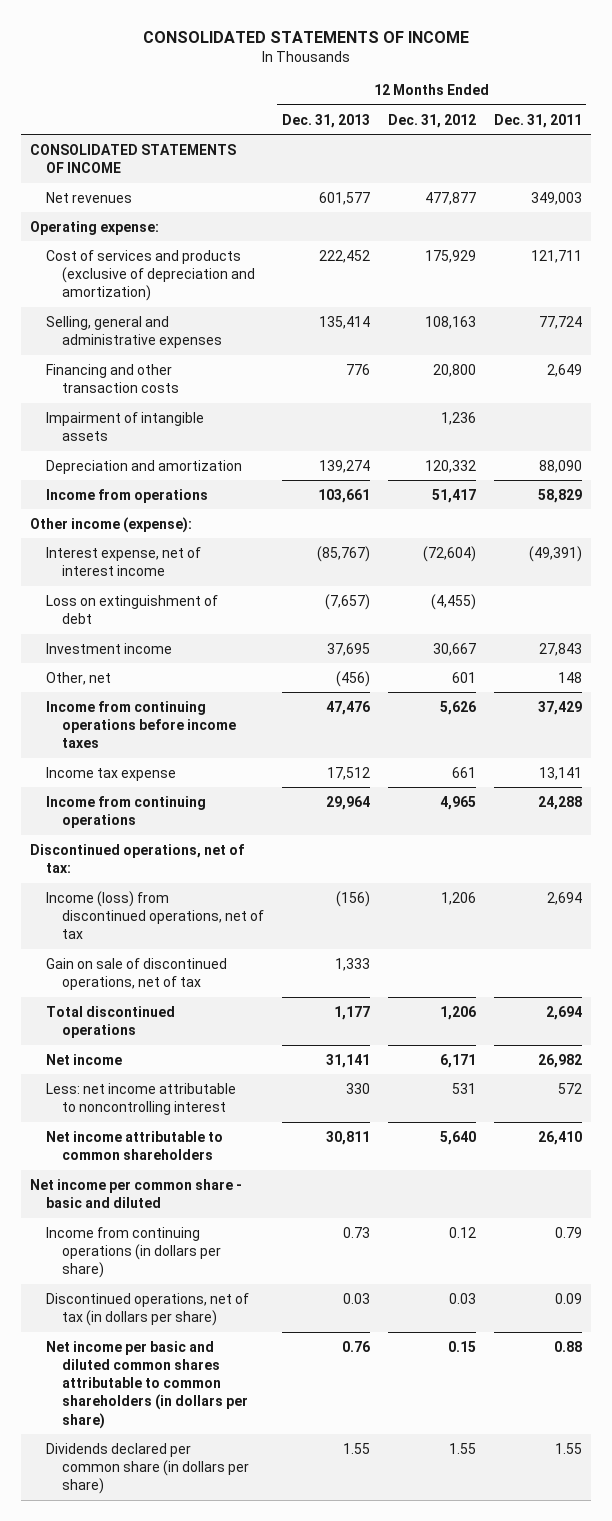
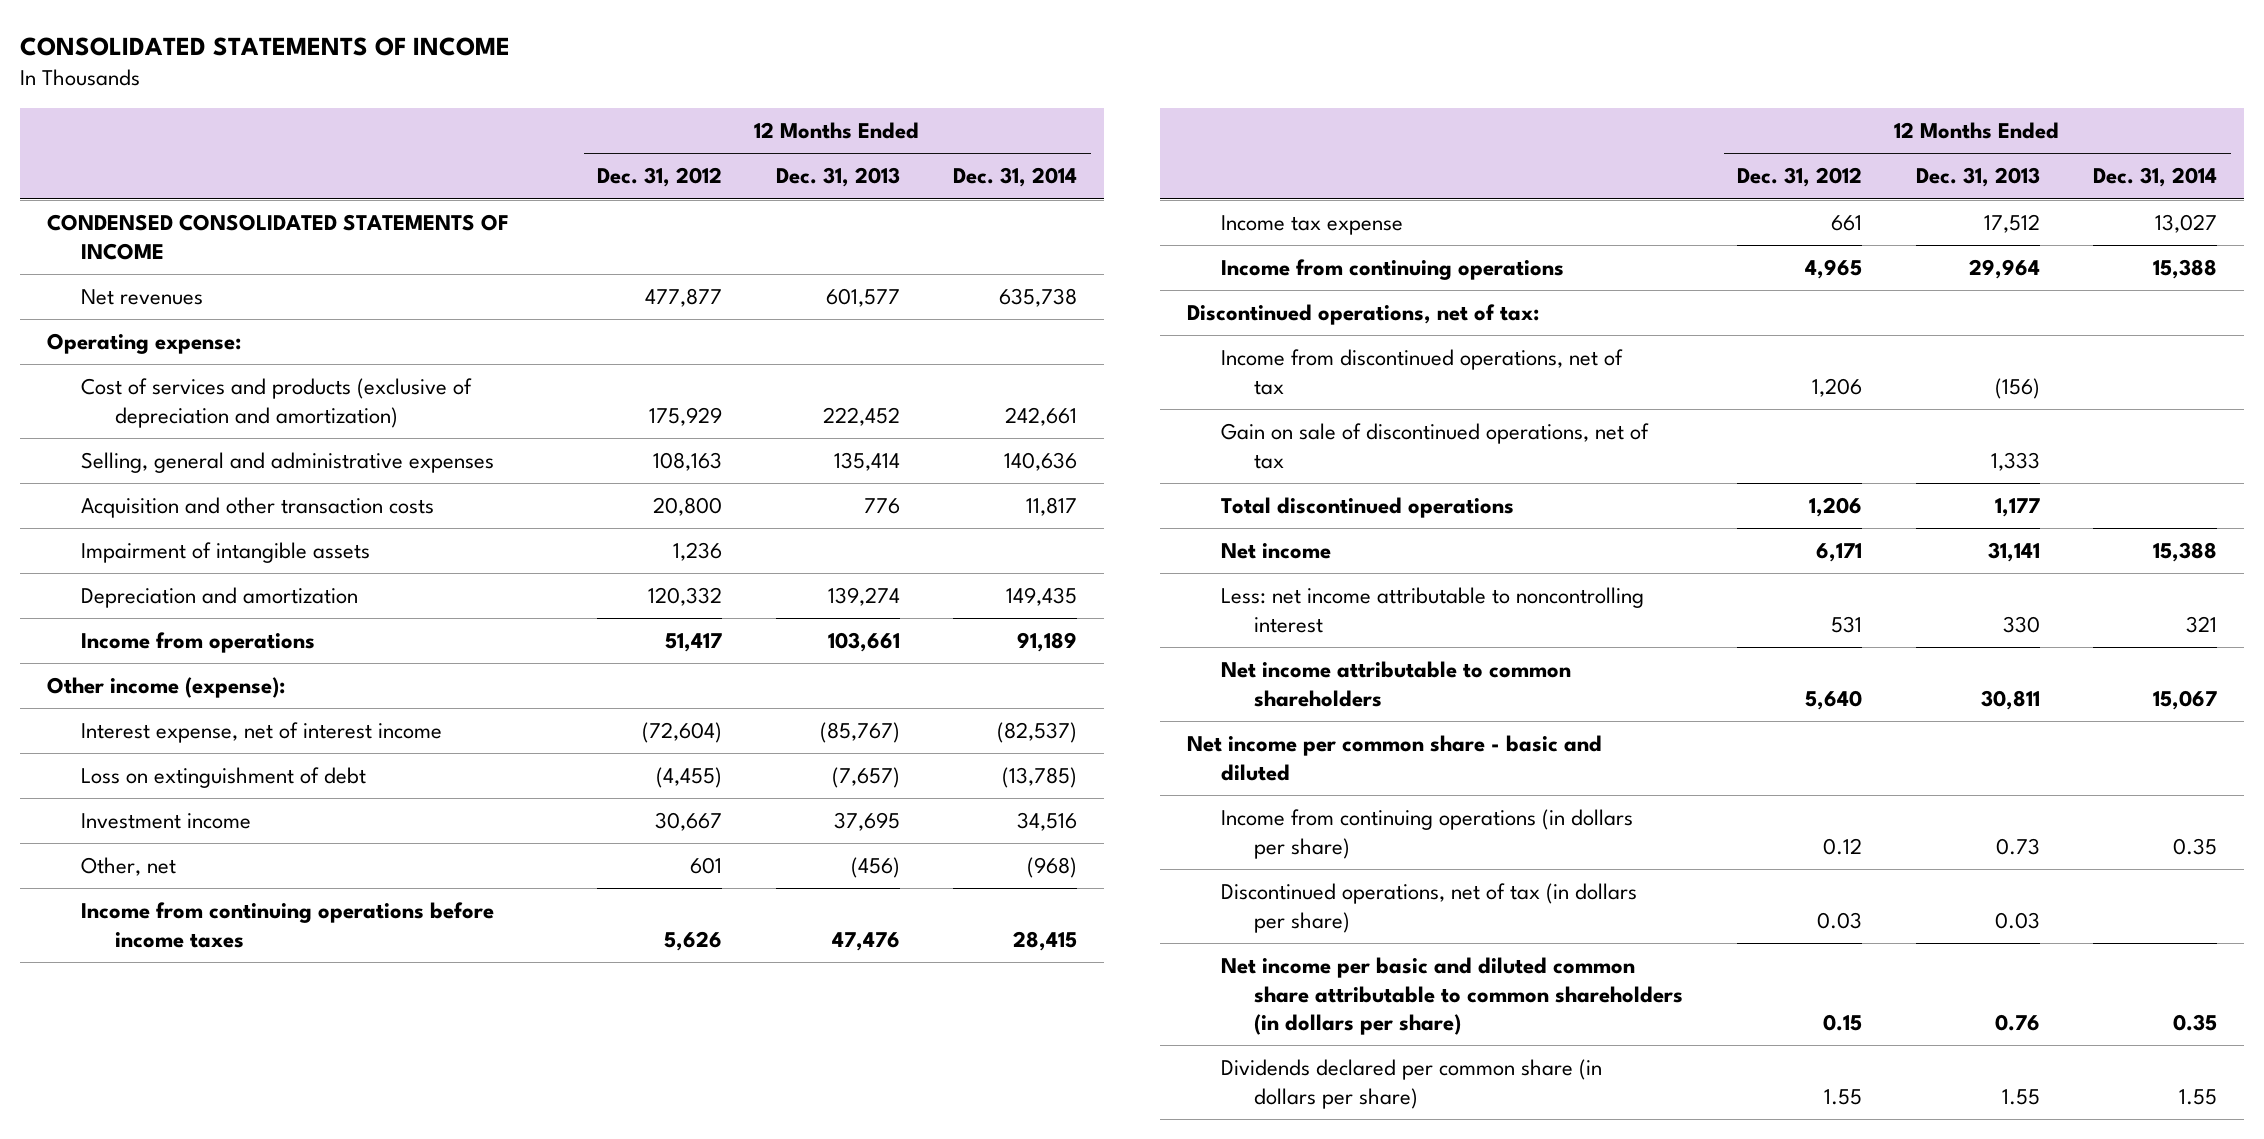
[493,113,582,128] Dec. 31, 2011 -> none
none -> [953,167,1078,188] Dec. 31, 2014
[29,143,236,173] CONSOLIDATED STATEMENTS OF INCOME -> [47,214,510,260] CONDENSED CONSOLIDATED STATEMENTS OF INCOME
[45,363,179,393] Financing and other transaction costs -> [80,497,434,519] Acquisition and other transaction costs
[45,890,264,940] Income (loss) from discontinued operations, net of tax -> [1220,349,1623,395] Income from discontinued operations, net of tax
[45,1340,248,1429] Net income per basic and diluted common shares attributable to common shareholders (in dollars per share) -> [1220,957,1684,1036] Net income per basic and diluted common share attributable to common shareholders (in dollars per share)

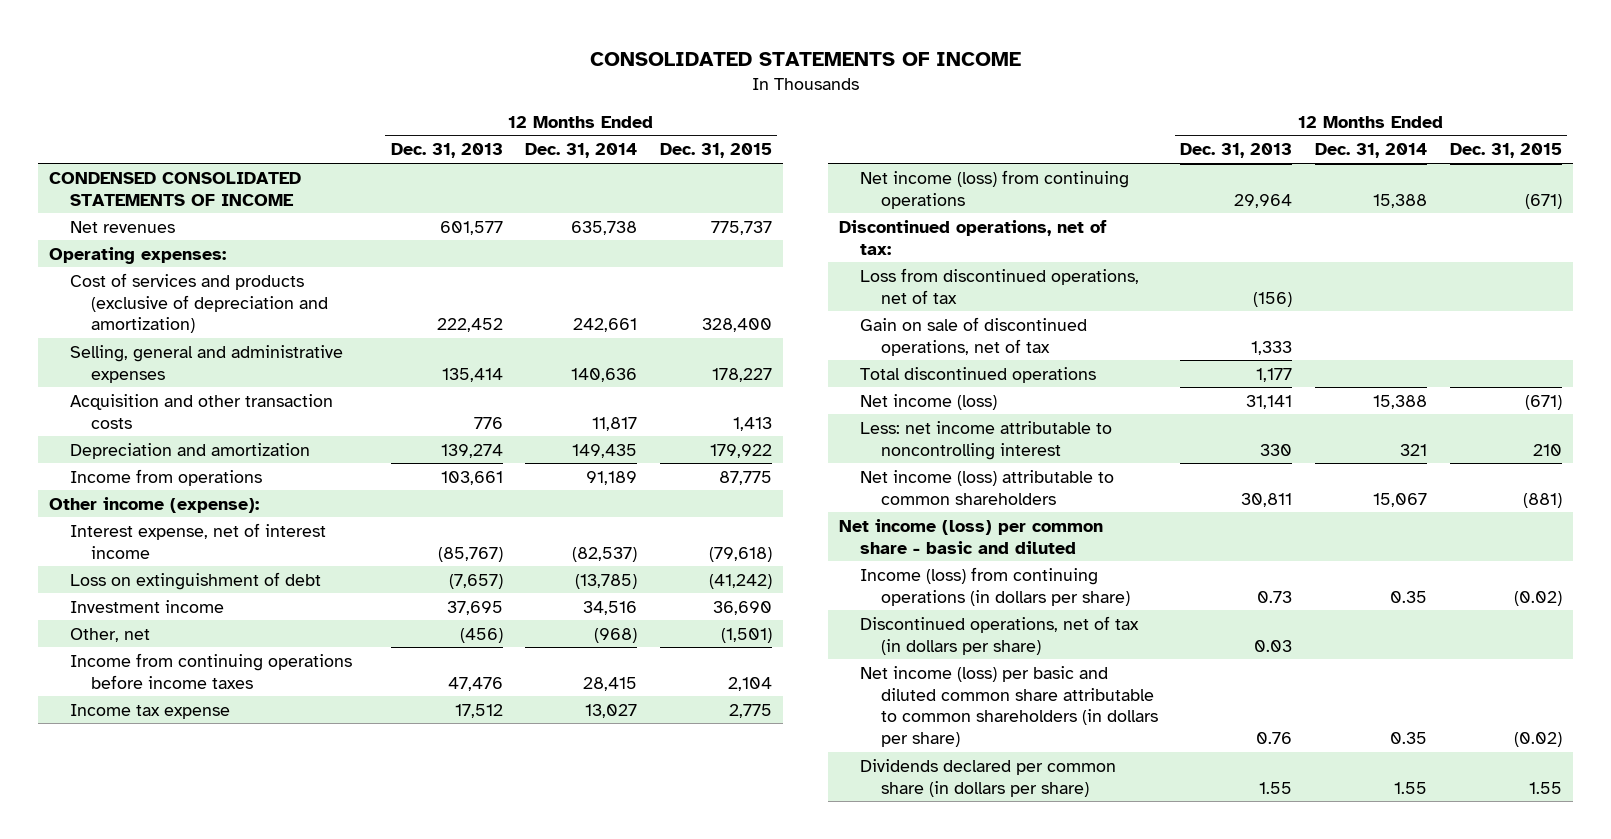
[597,167,723,188] Dec. 31, 2012 -> none
none -> [659,143,772,159] Dec. 31, 2015
[47,333,242,355] Operating expense: -> [49,246,227,264] Operating expenses:
[80,542,370,564] Impairment of intangible assets -> none
[1220,259,1564,281] Income from continuing operations -> [860,169,1130,209] Net income (loss) from continuing operations
[1220,349,1623,395] Income from discontinued operations, net of tax -> [860,267,1140,304] Loss from discontinued operations, net of tax
[1220,543,1331,560] Net income -> [860,393,998,410] Net income (loss)
[1220,661,1571,707] Net income attributable to common shareholders -> [860,469,1115,505] Net income (loss) attributable to common shareholders
[1186,735,1602,781] Net income per common share - basic and diluted -> [839,518,1104,554] Net income (loss) per common share - basic and diluted
[1220,809,1633,859] Income from continuing operations (in dollars per share) -> [860,566,1130,606] Income (loss) from continuing operations (in dollars per share)
[1220,957,1684,1036] Net income per basic and diluted common share attributable to common shareholders (in dollars per share) -> [860,665,1158,748] Net income (loss) per basic and diluted common share attributable to common shareholders (in dollars per share)

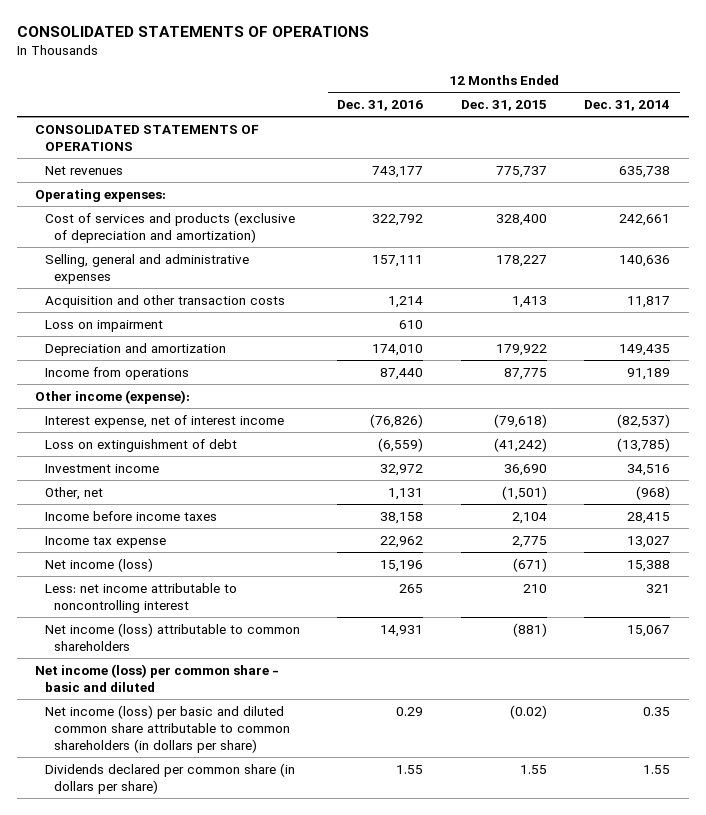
[589,52,1021,67] CONSOLIDATED STATEMENTS OF INCOME -> [16,26,369,38] CONSOLIDATED STATEMENTS OF OPERATIONS
[390,143,503,159] Dec. 31, 2013 -> none
none -> [337,99,424,111] Dec. 31, 2016
[49,171,302,206] CONDENSED CONSOLIDATED STATEMENTS OF INCOME -> [35,124,260,151] CONSOLIDATED STATEMENTS OF OPERATIONS
none -> [44,319,163,332] Loss on impairment
[70,652,353,689] Income from continuing operations before income taxes -> [44,510,217,521] Income before income taxes
[860,169,1130,209] Net income (loss) from continuing operations -> none
[839,219,1108,255] Discontinued operations, net of tax: -> none
[860,267,1140,304] Loss from discontinued operations, net of tax -> none
[860,316,1088,356] Gain on sale of discontinued operations, net of tax -> none
[860,366,1097,383] Total discontinued operations -> none
[860,566,1130,606] Income (loss) from continuing operations (in dollars per share) -> none
[860,615,1140,655] Discontinued operations, net of tax (in dollars per share) -> none

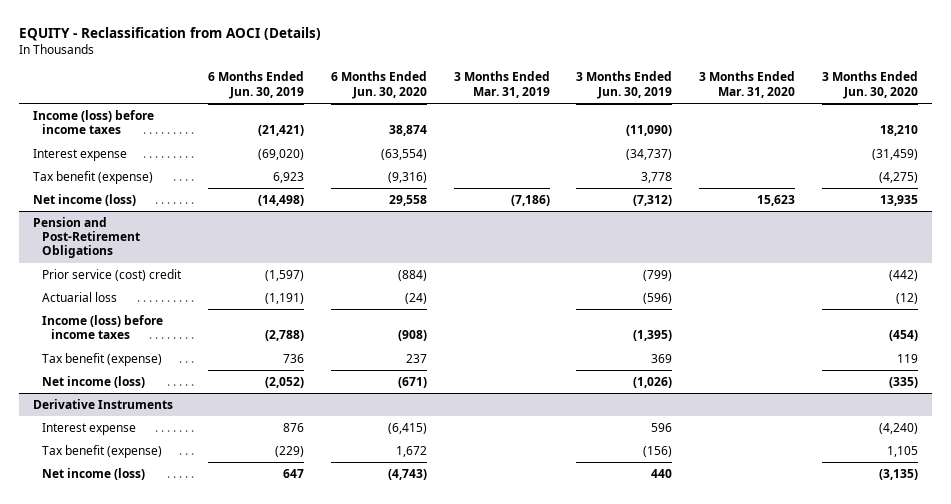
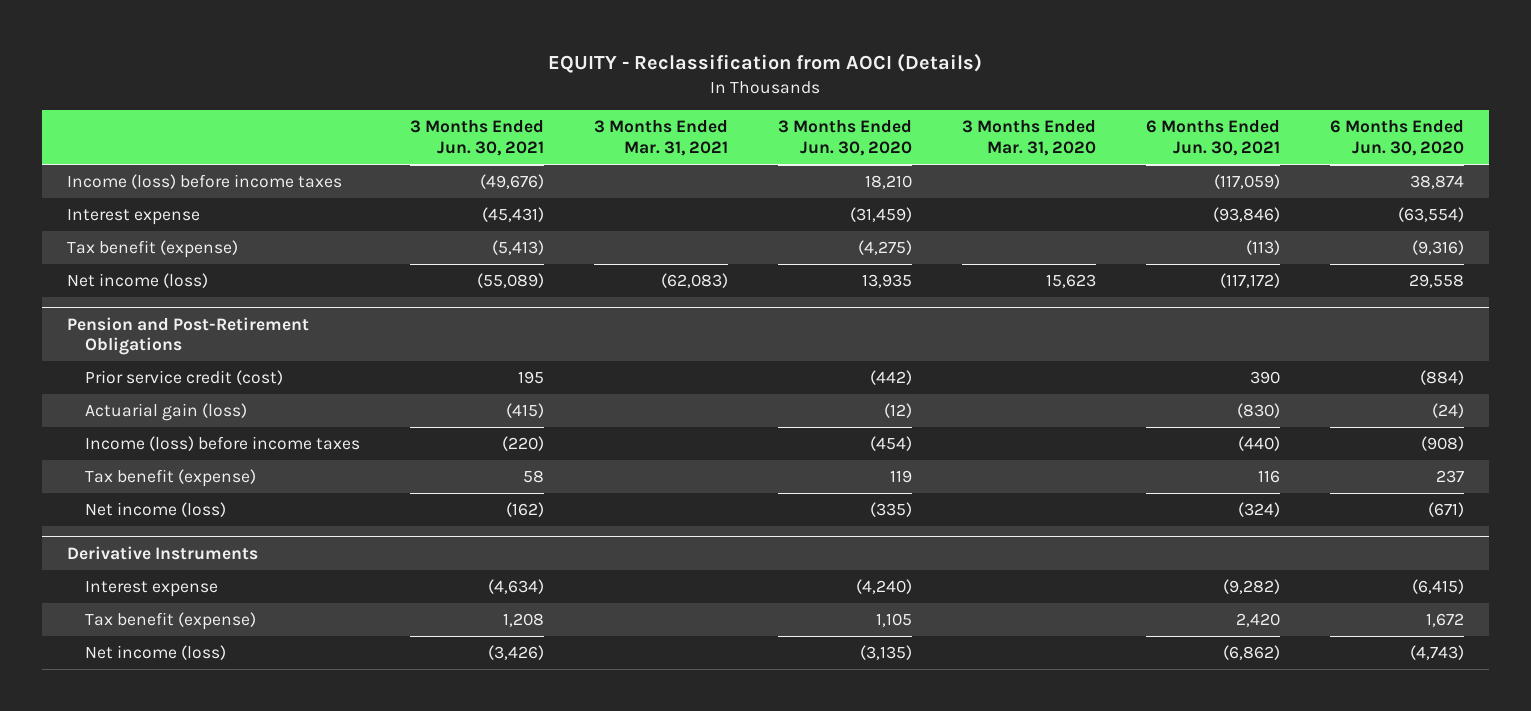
[207,71,304,99] 6 Months Ended Jun. 30, 2019 -> none
[453,71,550,98] 3 Months Ended Mar. 31, 2019 -> none
[576,71,673,99] 3 Months Ended Jun. 30, 2019 -> none
none -> [410,120,545,157] 3 Months Ended Jun. 30, 2021
none -> [594,120,729,157] 3 Months Ended Mar. 31, 2021
none -> [1146,120,1281,157] 6 Months Ended Jun. 30, 2021
[41,268,182,281] Prior service (cost) credit -> [85,370,284,386] Prior service credit (cost)
[41,291,117,302] Actuarial loss -> [85,403,248,422] Actuarial gain (loss)

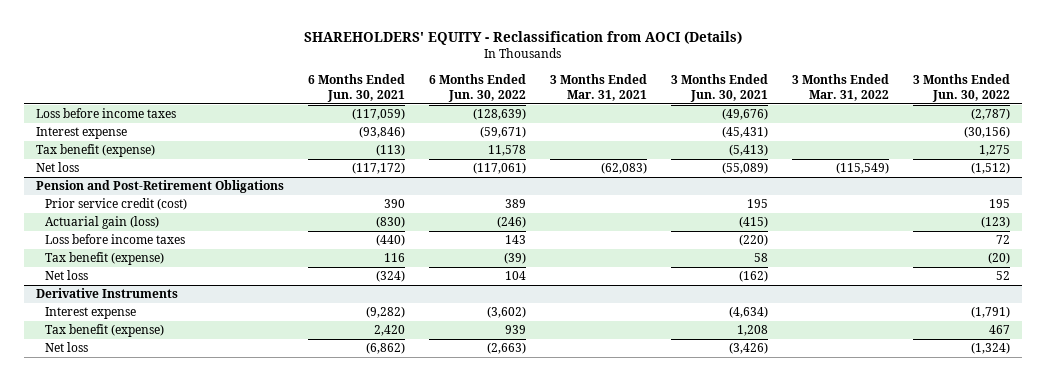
[548,52,983,73] EQUITY - Reclassification from AOCI (Details) -> [304,31,743,46] SHAREHOLDERS' EQUITY - Reclassification from AOCI (Details)
[778,120,913,157] 3 Months Ended Jun. 30, 2020 -> none
[962,120,1097,157] 3 Months Ended Mar. 31, 2020 -> none
[1329,120,1464,157] 6 Months Ended Jun. 30, 2020 -> none
none -> [429,73,527,102] 6 Months Ended Jun. 30, 2022
none -> [792,73,890,101] 3 Months Ended Mar. 31, 2022
none -> [913,73,1011,102] 3 Months Ended Jun. 30, 2022
[66,174,342,190] Income (loss) before income taxes -> [36,108,177,119] Loss before income taxes
[66,273,208,289] Net income (loss) -> [36,162,80,173] Net loss
[85,436,361,452] Income (loss) before income taxes -> [45,234,186,245] Loss before income taxes
[85,502,227,518] Net income (loss) -> [45,270,89,281] Net loss
[85,645,227,661] Net income (loss) -> [45,342,89,353] Net loss

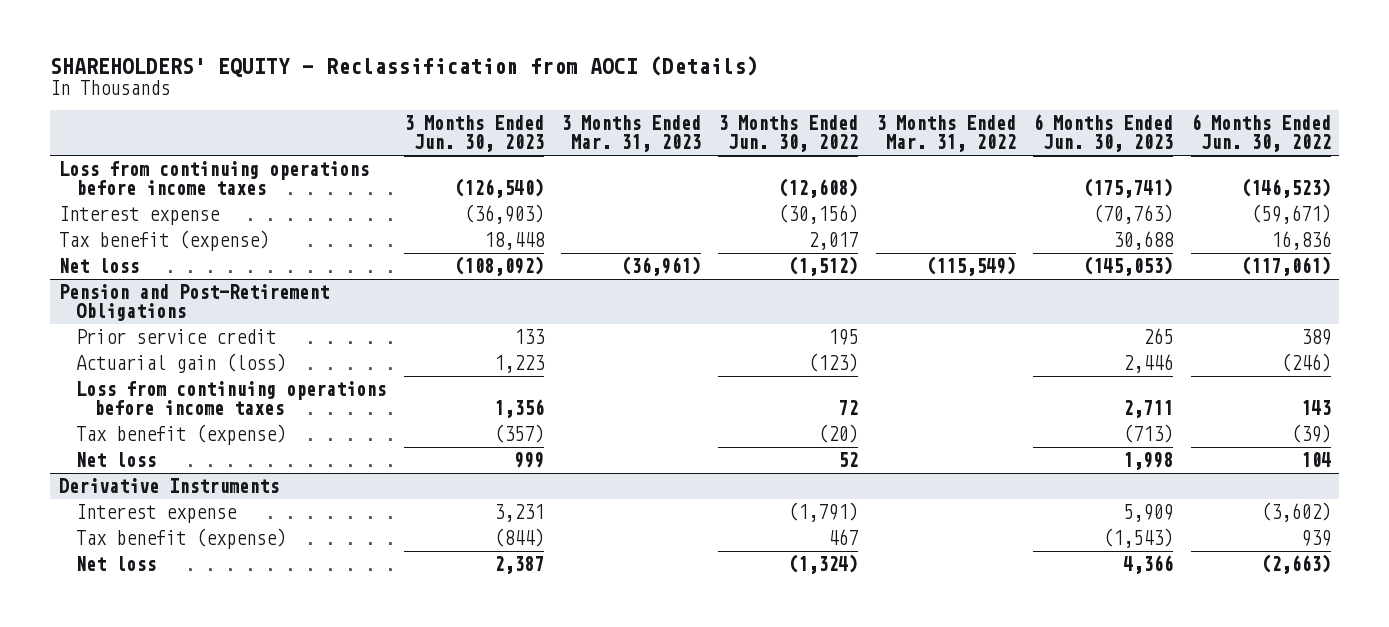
[308,73,406,102] 6 Months Ended Jun. 30, 2021 -> none
[550,73,648,101] 3 Months Ended Mar. 31, 2021 -> none
[671,73,769,102] 3 Months Ended Jun. 30, 2021 -> none
none -> [403,115,544,153] 3 Months Ended Jun. 30, 2023
none -> [560,115,701,153] 3 Months Ended Mar. 31, 2023
none -> [1033,114,1174,153] 6 Months Ended Jun. 30, 2023
[36,108,177,119] Loss before income taxes -> [58,161,369,196] Loss from continuing operations before income taxes
[473,108,527,121] (128,639) -> [1240,178,1331,199] (146,523)
[971,108,1011,121] (2,787) -> [778,178,859,199] (12,608)
[488,145,527,157] 11,578 -> [1270,231,1331,251] 16,836
[979,145,1011,157] 1,275 -> [808,232,859,251] 2,017
[45,198,188,211] Prior service credit (cost) -> [76,329,277,345] Prior service credit
[45,234,186,245] Loss before income taxes -> [76,381,387,416] Loss from continuing operations before income taxes

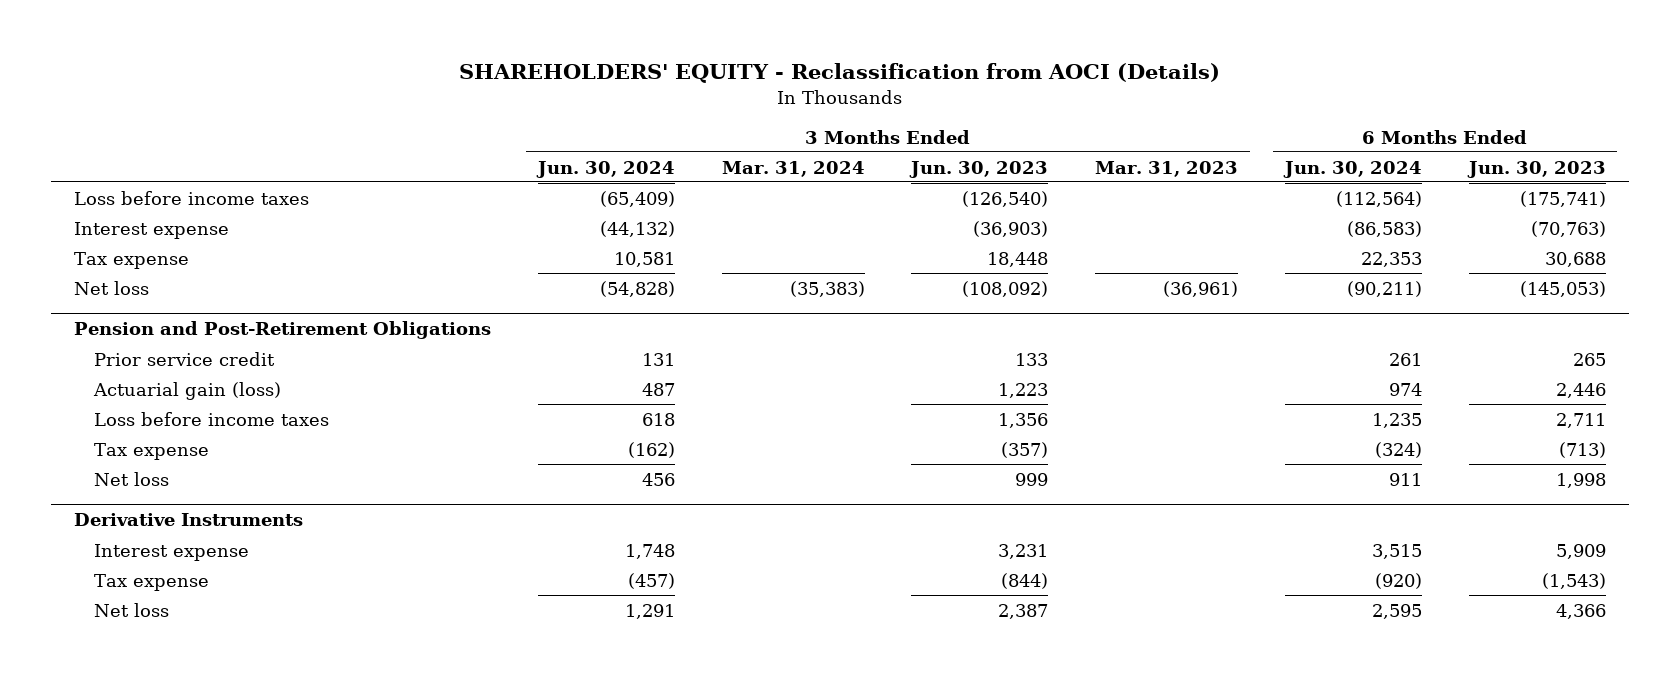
[718,115,859,153] 3 Months Ended Jun. 30, 2022 -> none
[875,115,1016,153] 3 Months Ended Mar. 31, 2022 -> none
[1190,114,1331,153] 6 Months Ended Jun. 30, 2022 -> none
none -> [536,160,676,178] Jun. 30, 2024
none -> [721,160,865,177] Mar. 31, 2024
none -> [1282,160,1422,178] Jun. 30, 2024
[58,161,369,196] Loss from continuing operations before income taxes -> [74,190,310,205] Loss before income taxes
[58,230,269,252] Tax benefit (expense) -> [74,251,190,269] Tax expense
[76,381,387,416] Loss from continuing operations before income taxes -> [93,411,329,426] Loss before income taxes
[76,424,287,446] Tax benefit (expense) -> [93,442,209,460] Tax expense
[76,528,287,550] Tax benefit (expense) -> [93,573,209,591] Tax expense

